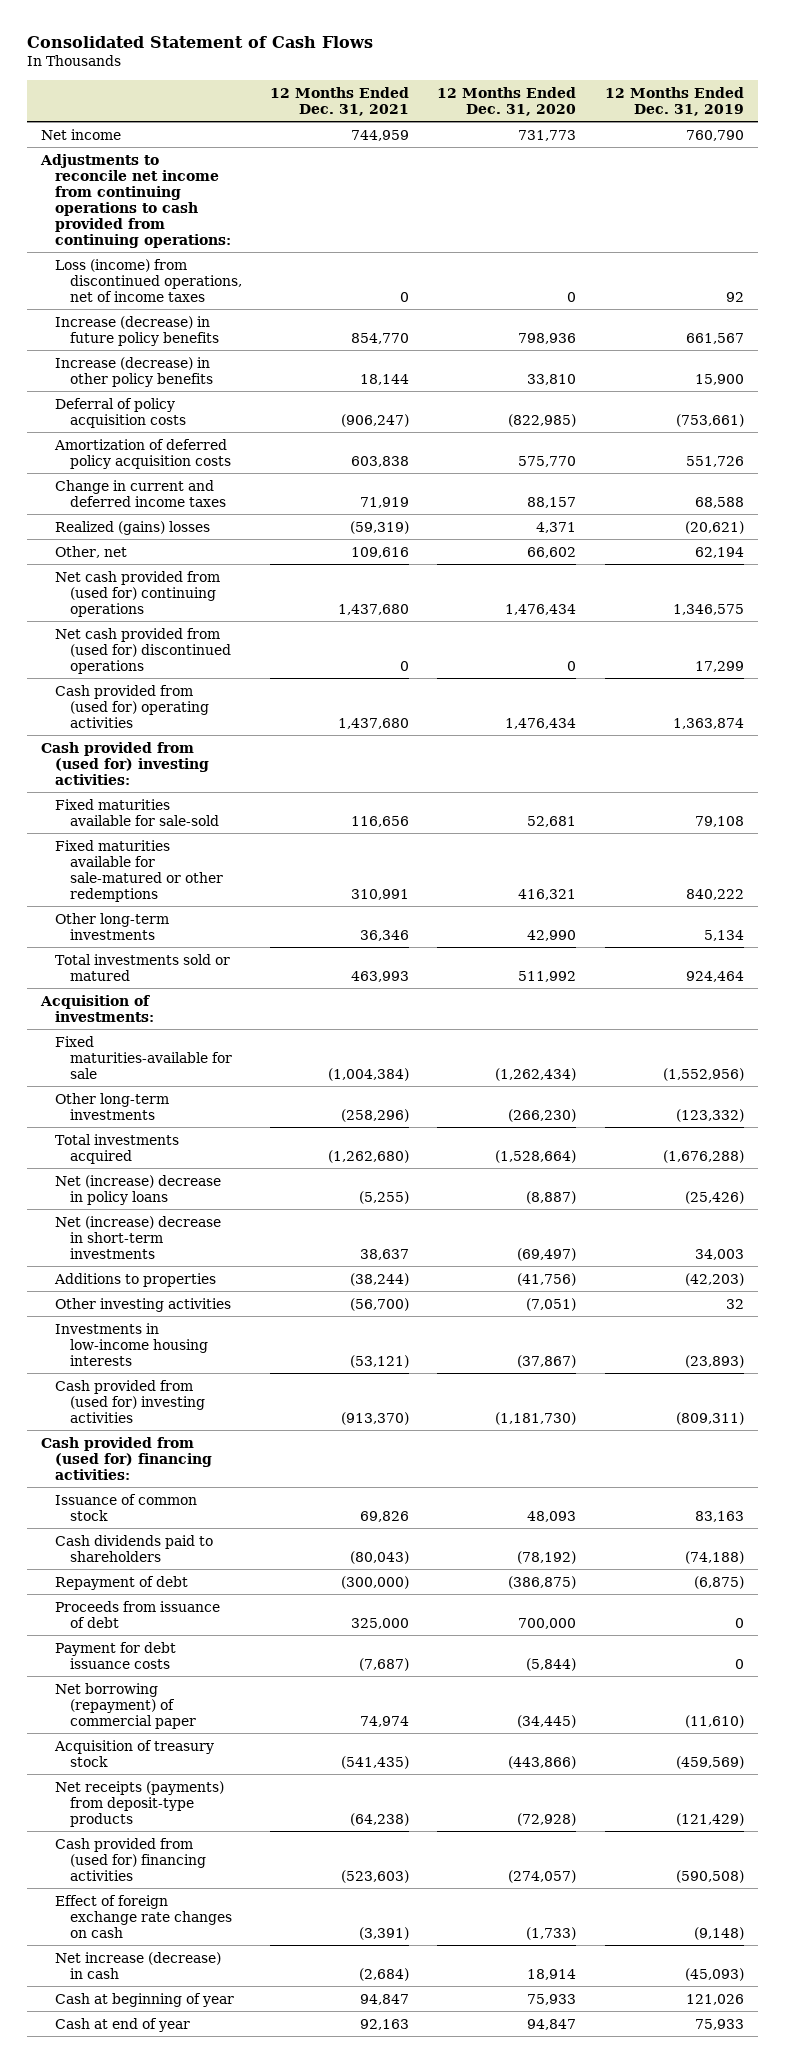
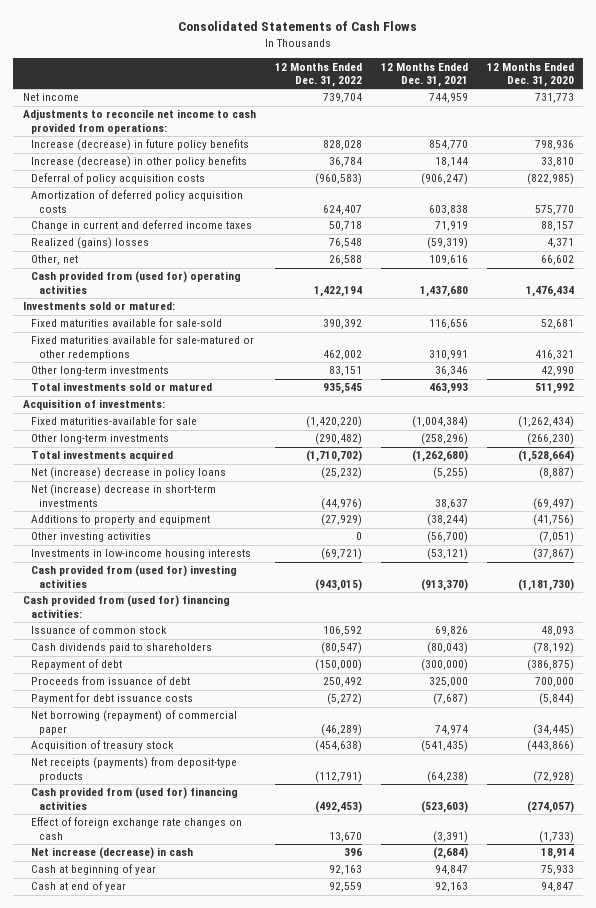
[26,35,373,48] Consolidated Statement of Cash Flows -> [178,21,418,32] Consolidated Statements of Cash Flows
[604,86,744,116] 12 Months Ended Dec. 31, 2019 -> none
none -> [274,62,362,88] 12 Months Ended Dec. 31, 2022
[55,258,242,302] Loss (income) from discontinued operations, net of income taxes -> none
[39,153,232,248] Adjustments to reconcile net income from continuing operations to cash provided from continuing operations: -> [22,109,256,135] Adjustments to reconcile net income to cash provided from operations:
[55,570,221,617] Net cash provided from (used for) continuing operations -> none
[55,627,231,674] Net cash provided from (used for) discontinued operations -> none
[40,741,210,785] Cash provided from (used for) investing activities: -> none
none -> [22,302,175,311] Investments sold or matured:
[54,1272,217,1287] Additions to properties -> [30,515,210,526] Additions to property and equipment

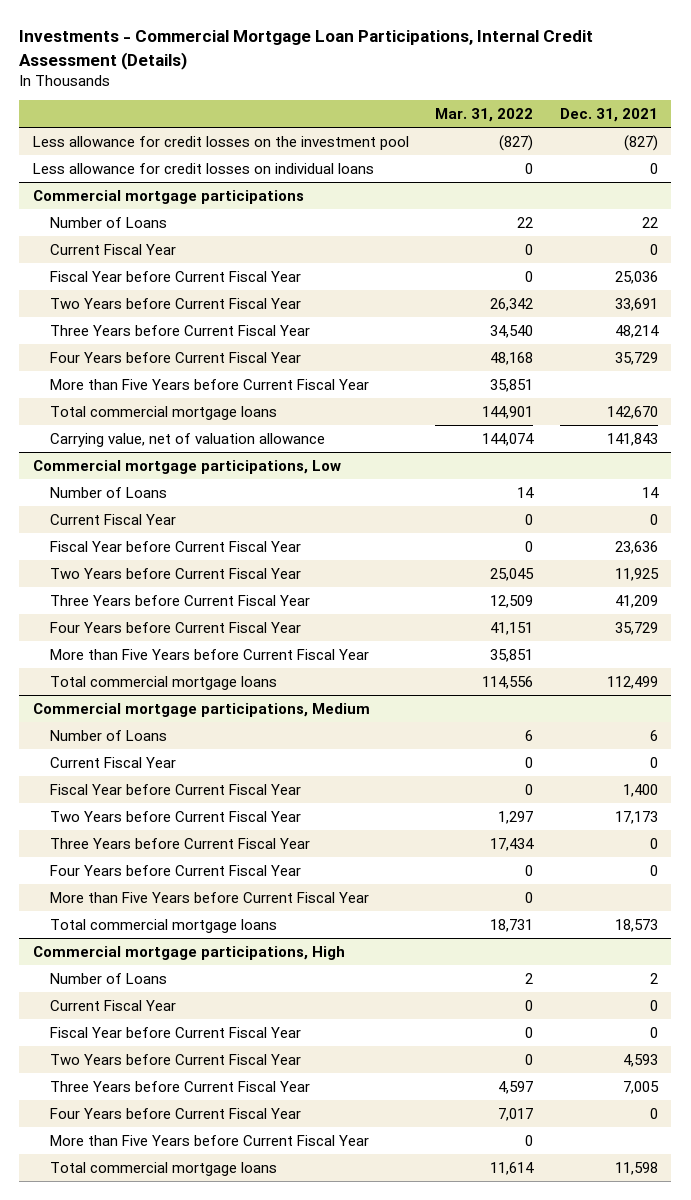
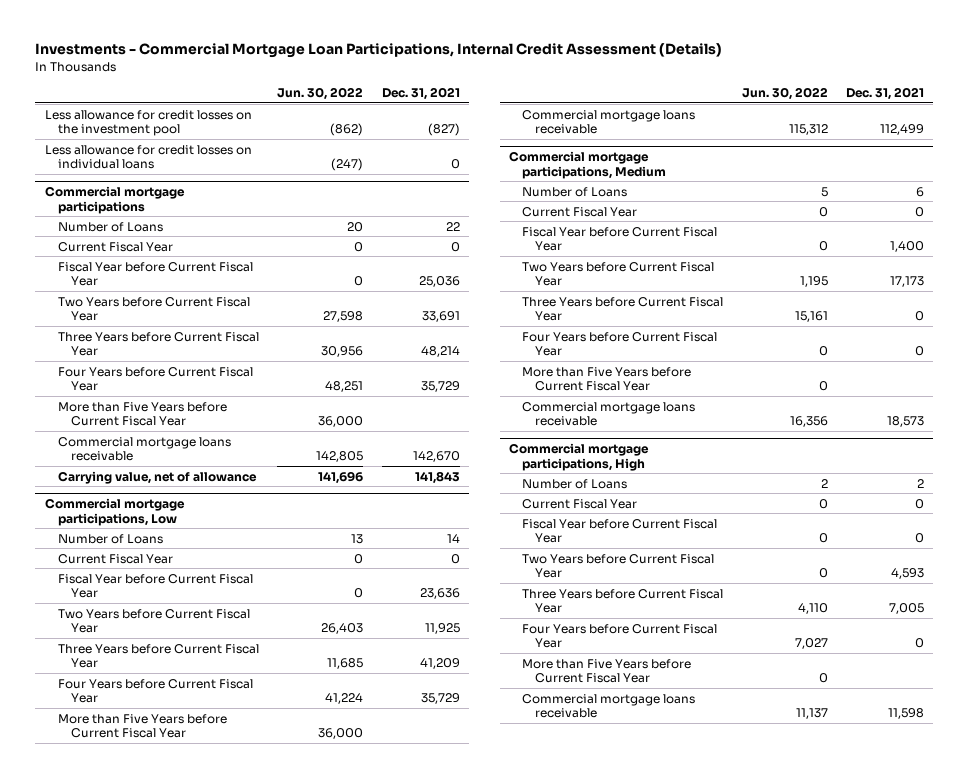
[435,108,534,123] Mar. 31, 2022 -> none
none -> [277,87,364,101] Jun. 30, 2022
[49,405,277,420] Total commercial mortgage loans -> [57,436,231,462] Commercial mortgage loans receivable
[49,432,325,447] Carrying value, net of valuation allowance -> [57,470,257,484] Carrying value, net of allowance
[49,675,277,690] Total commercial mortgage loans -> [522,109,696,135] Commercial mortgage loans receivable
[49,918,277,933] Total commercial mortgage loans -> [522,401,696,427] Commercial mortgage loans receivable
[49,1161,277,1176] Total commercial mortgage loans -> [522,693,696,719] Commercial mortgage loans receivable

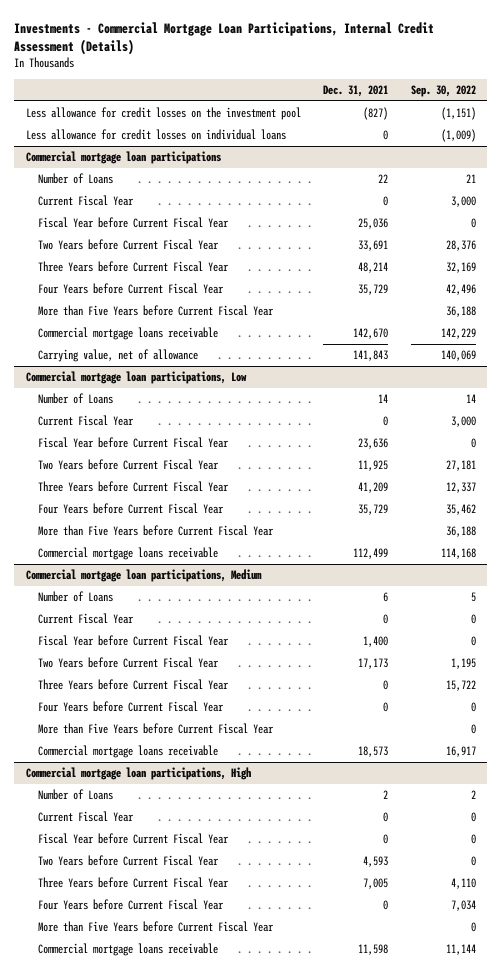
[277,87,364,101] Jun. 30, 2022 -> none
none -> [410,84,476,97] Sep. 30, 2022
[44,185,185,214] Commercial mortgage participations -> [25,151,221,165] Commercial mortgage loan participations
[44,497,185,526] Commercial mortgage participations, Low -> [25,371,247,385] Commercial mortgage loan participations, Low
[508,150,667,179] Commercial mortgage participations, Medium -> [25,569,262,583] Commercial mortgage loan participations, Medium
[508,442,649,471] Commercial mortgage participations, High -> [25,767,251,781] Commercial mortgage loan participations, High

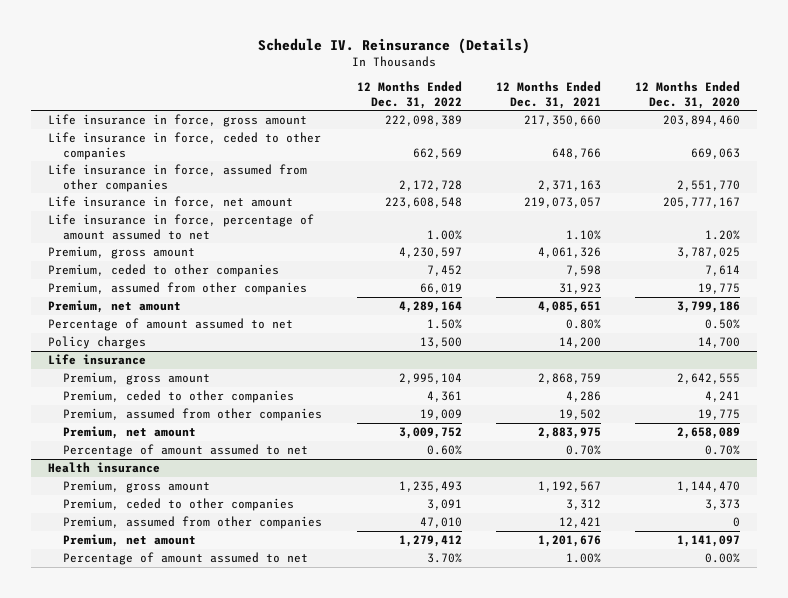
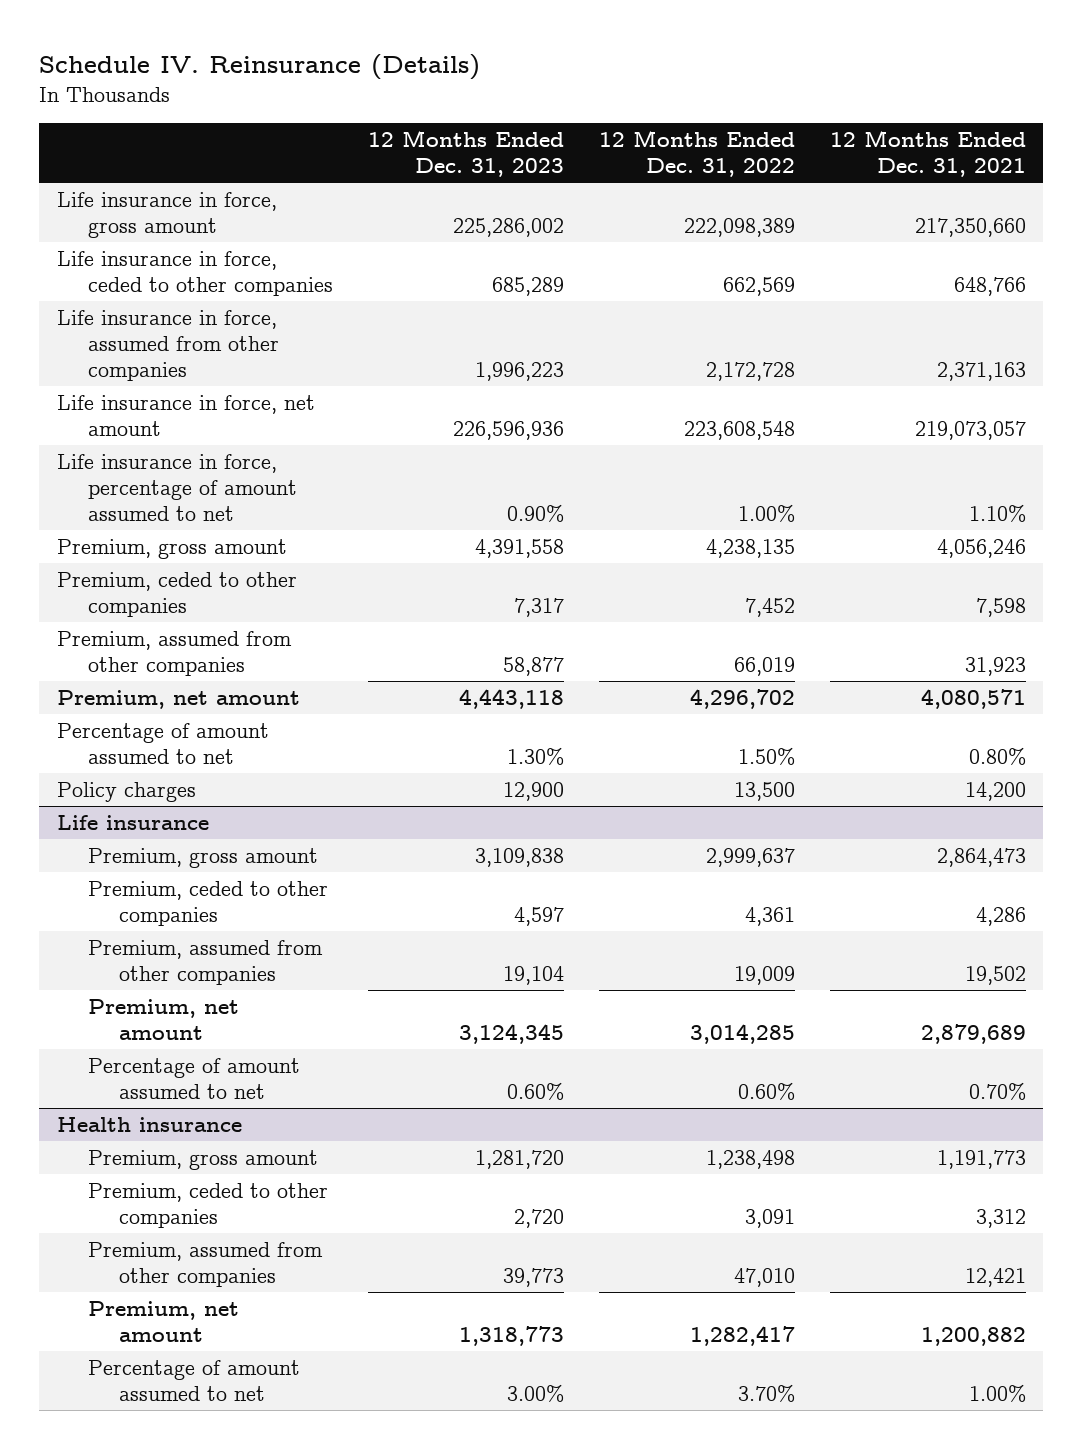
[634,81,740,109] 12 Months Ended Dec. 31, 2020 -> none
none -> [367,130,564,178] 12 Months Ended Dec. 31, 2023
[398,247,462,259] 4,230,597 -> [705,539,795,559] 4,238,135
[537,247,601,259] 4,061,326 -> [936,539,1026,559] 4,056,246
[398,301,462,314] 4,289,164 -> [689,689,795,710] 4,296,702
[537,301,601,314] 4,085,651 -> [920,689,1026,710] 4,080,571
[398,373,462,385] 2,995,104 -> [705,848,795,868] 2,999,637
[537,373,601,385] 2,868,759 -> [936,848,1026,868] 2,864,473
[398,427,462,440] 3,009,752 -> [689,1023,795,1044] 3,014,285
[537,427,601,440] 2,883,975 -> [920,1023,1026,1044] 2,879,689
[398,481,462,493] 1,235,493 -> [705,1150,795,1170] 1,238,498
[537,481,601,493] 1,192,567 -> [936,1150,1026,1170] 1,191,773
[398,535,462,548] 1,279,412 -> [689,1325,795,1346] 1,282,417
[537,535,601,548] 1,201,676 -> [920,1326,1026,1346] 1,200,882

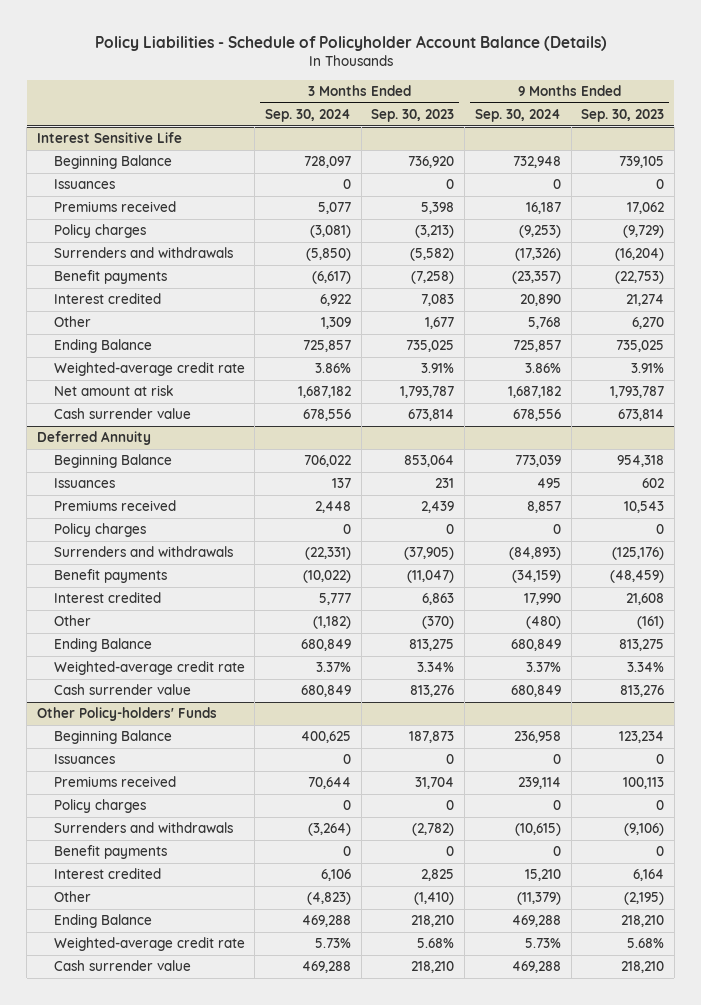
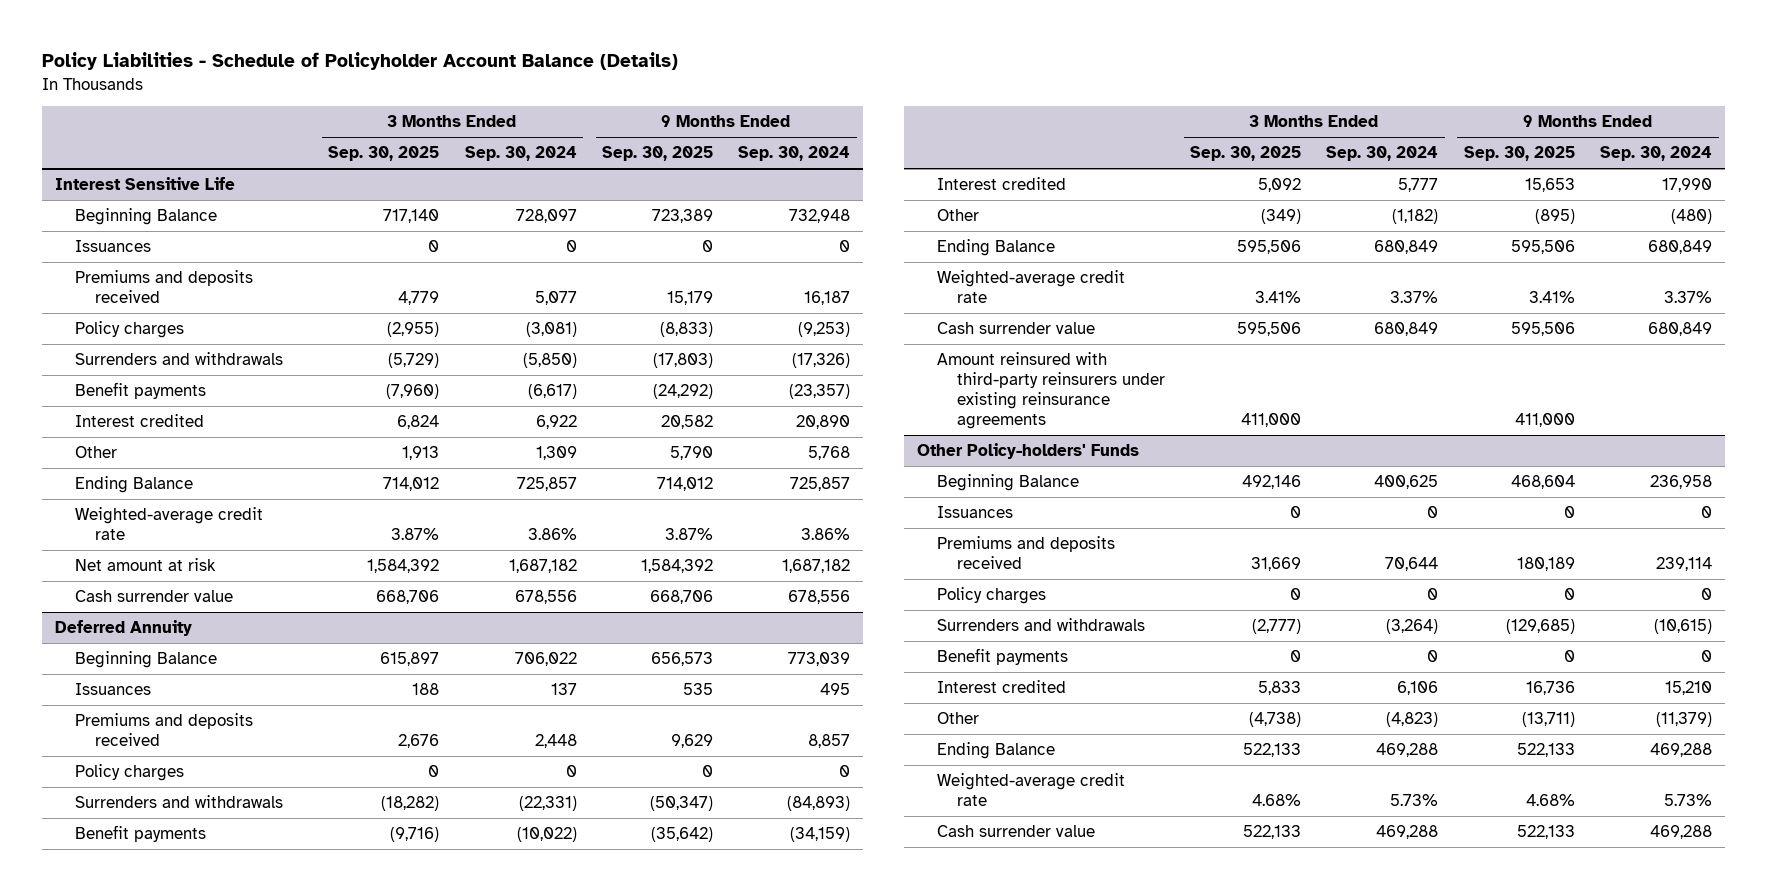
[371,109,455,123] Sep. 30, 2023 -> none
[581,109,665,123] Sep. 30, 2023 -> none
none -> [328,146,440,162] Sep. 30, 2025
none -> [601,146,713,162] Sep. 30, 2025
[53,201,176,213] Premiums received -> [74,270,253,303] Premiums and deposits received
[53,500,176,512] Premiums received -> [74,713,253,746] Premiums and deposits received
none -> [936,352,1165,429] Amount reinsured with third-party reinsurers under existing reinsurance agreements
[53,776,176,788] Premiums received -> [936,536,1115,569] Premiums and deposits received

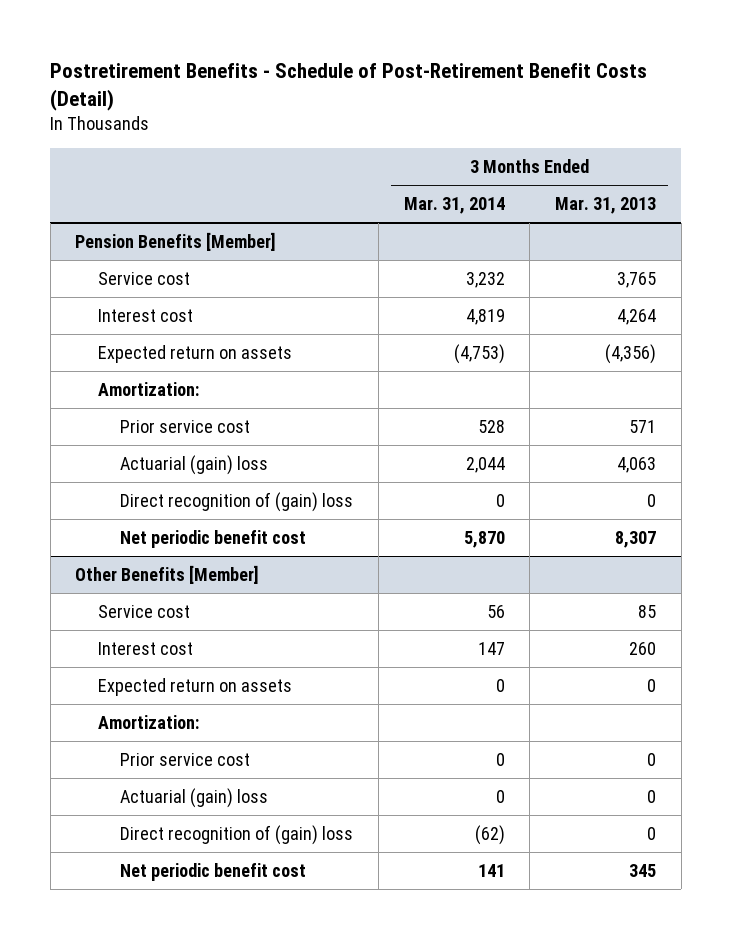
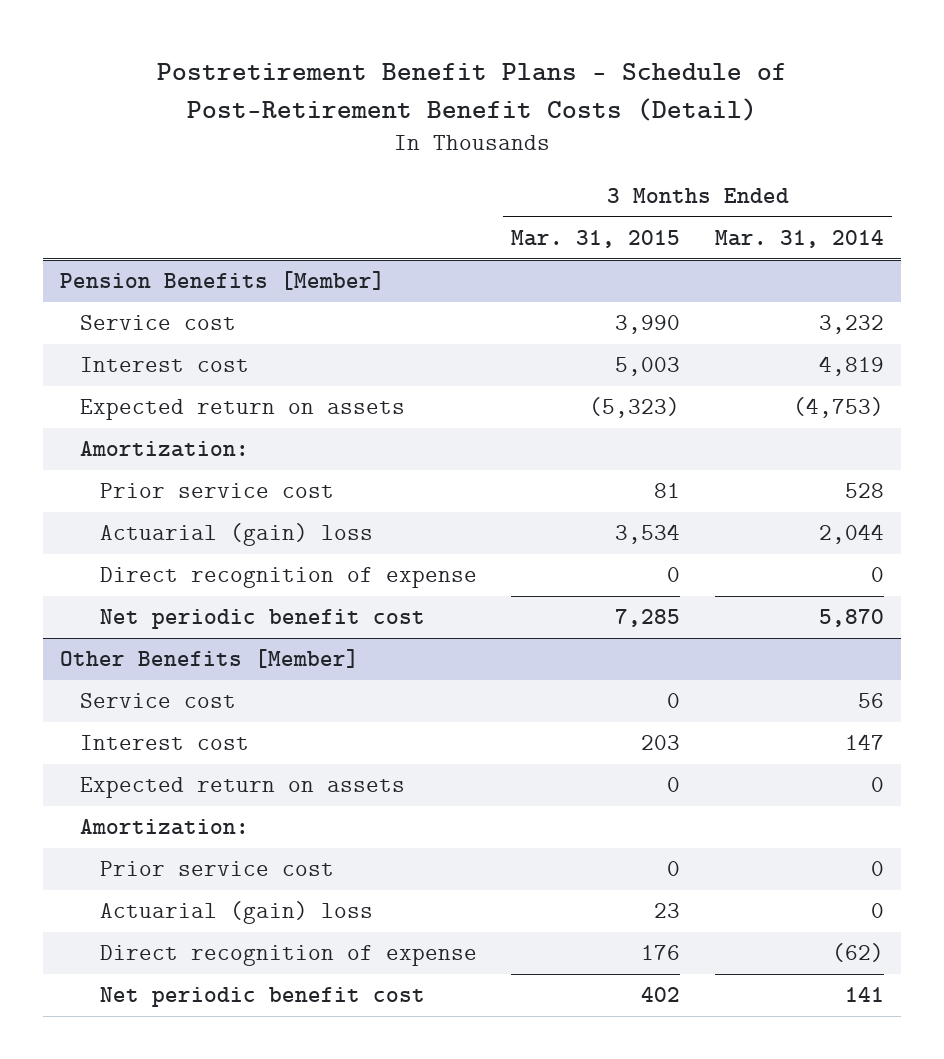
[50,63,648,112] Postretirement Benefits - Schedule of Post-Retirement Benefit Costs (Detail) -> [156,63,787,121] Postretirement Benefit Plans - Schedule of Post-Retirement Benefit Costs (Detail)
[554,197,656,215] Mar. 31, 2013 -> none
none -> [511,229,681,248] Mar. 31, 2015
[120,491,354,512] Direct recognition of (gain) loss -> [100,567,478,589] Direct recognition of expense
[120,824,354,845] Direct recognition of (gain) loss -> [100,945,478,967] Direct recognition of expense

